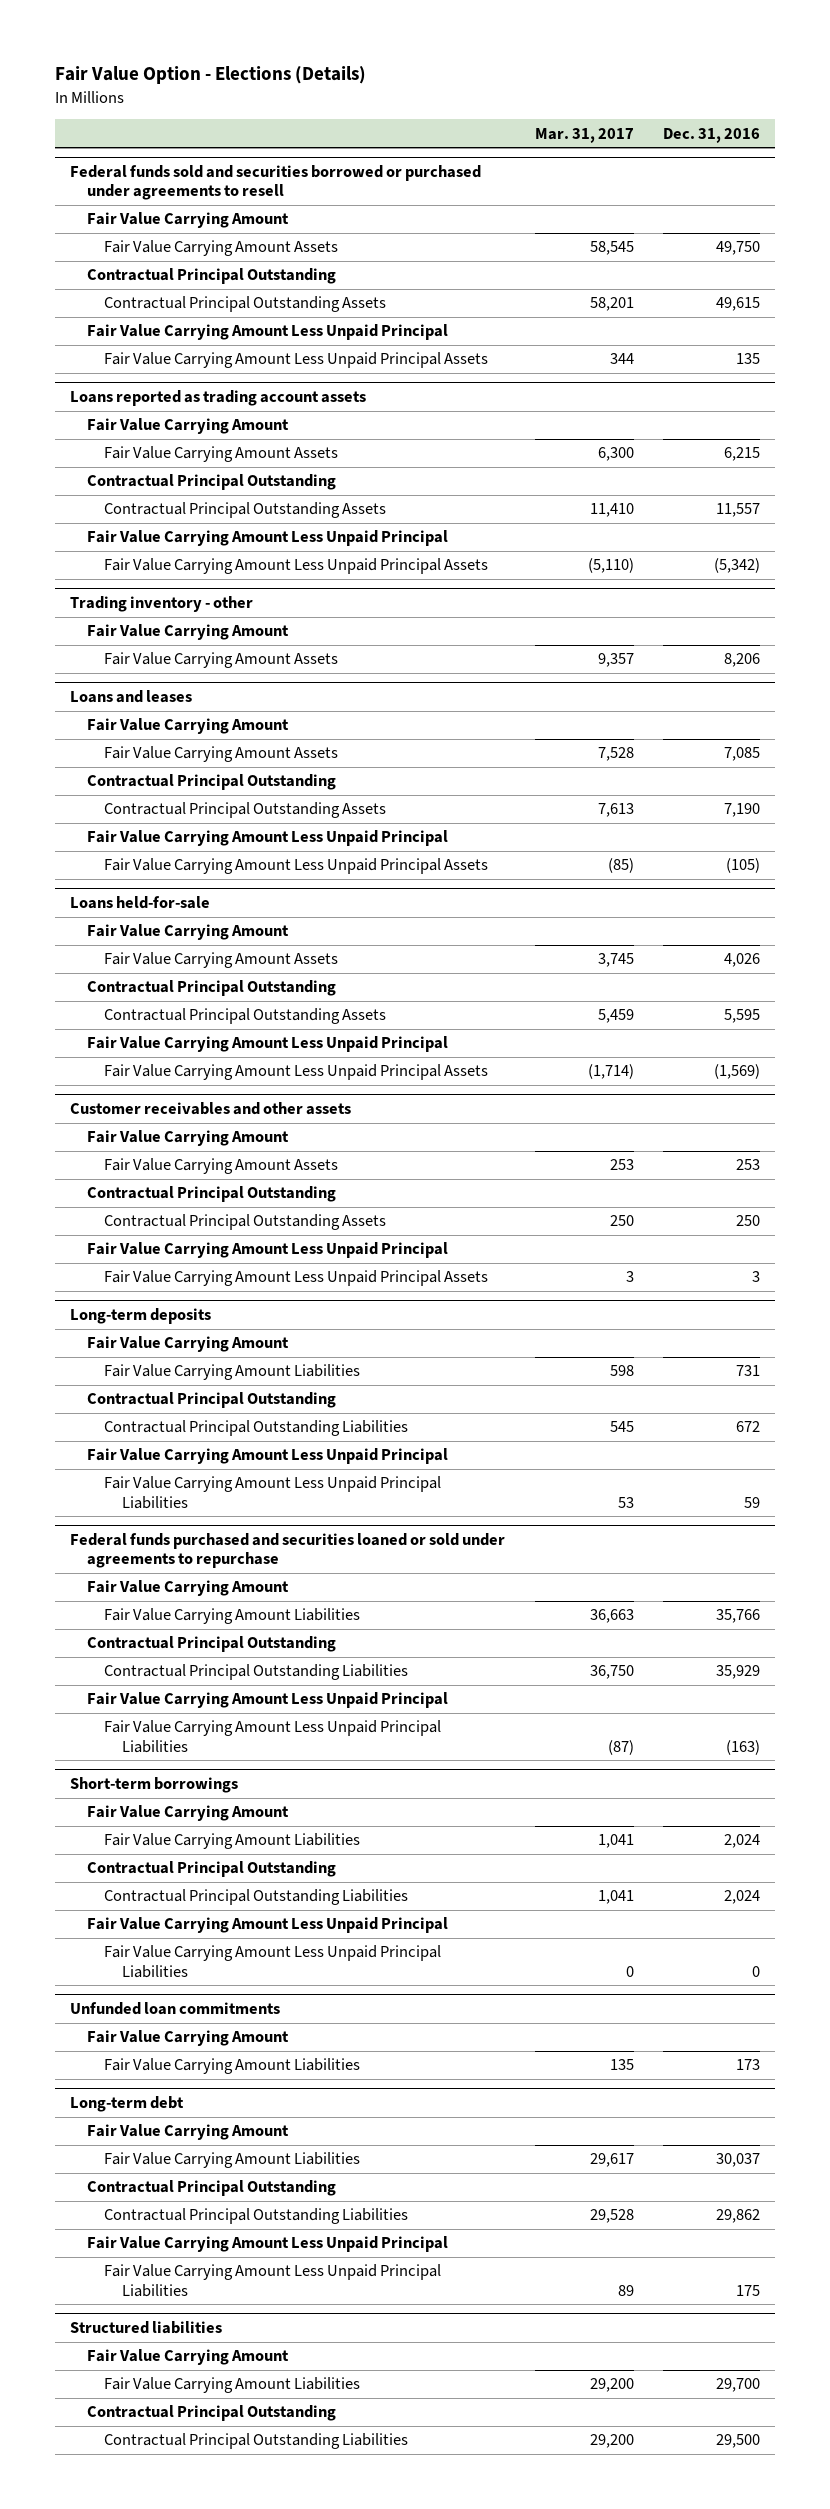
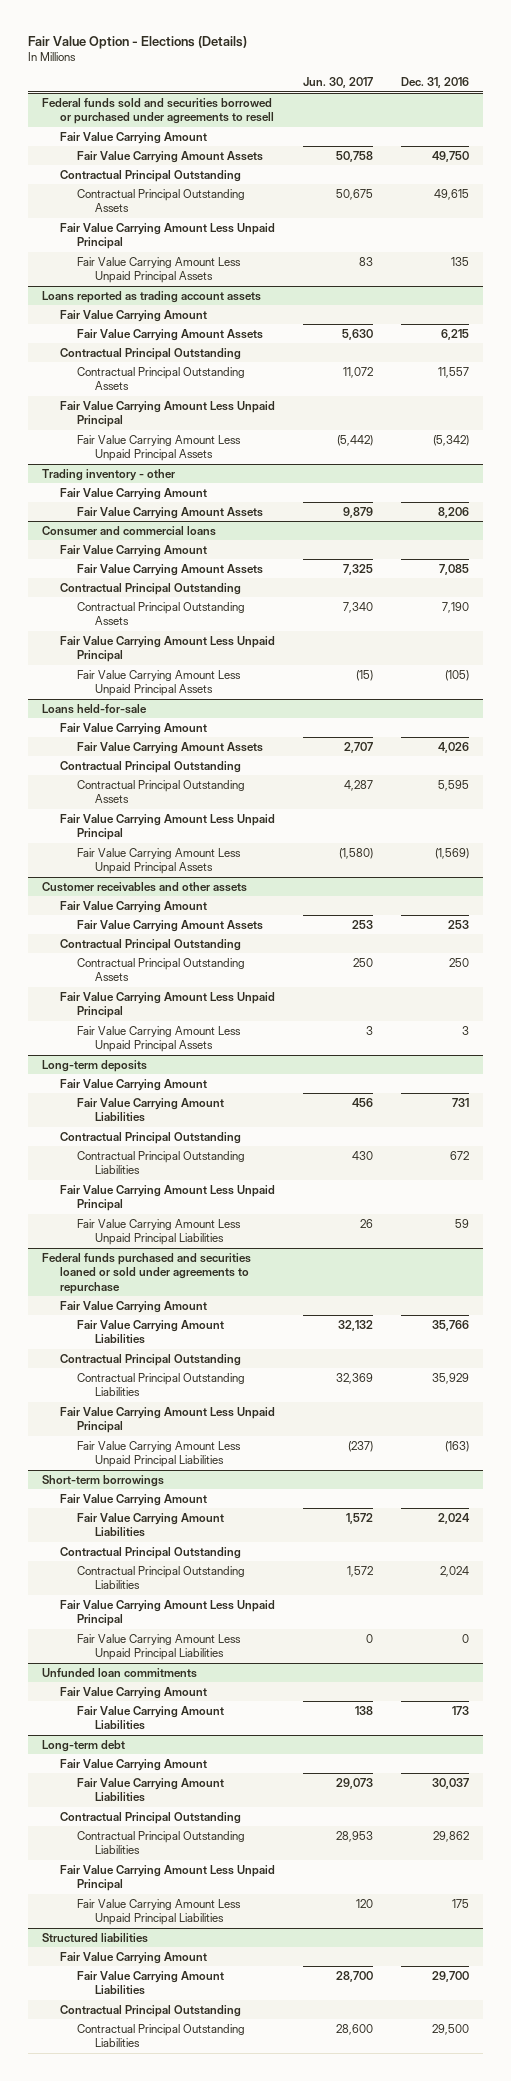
[534,127,634,143] Mar. 31, 2017 -> none
none -> [303,77,374,89] Jun. 30, 2017
[69,690,192,704] Loans and leases -> [42,525,217,536] Consumer and commercial loans

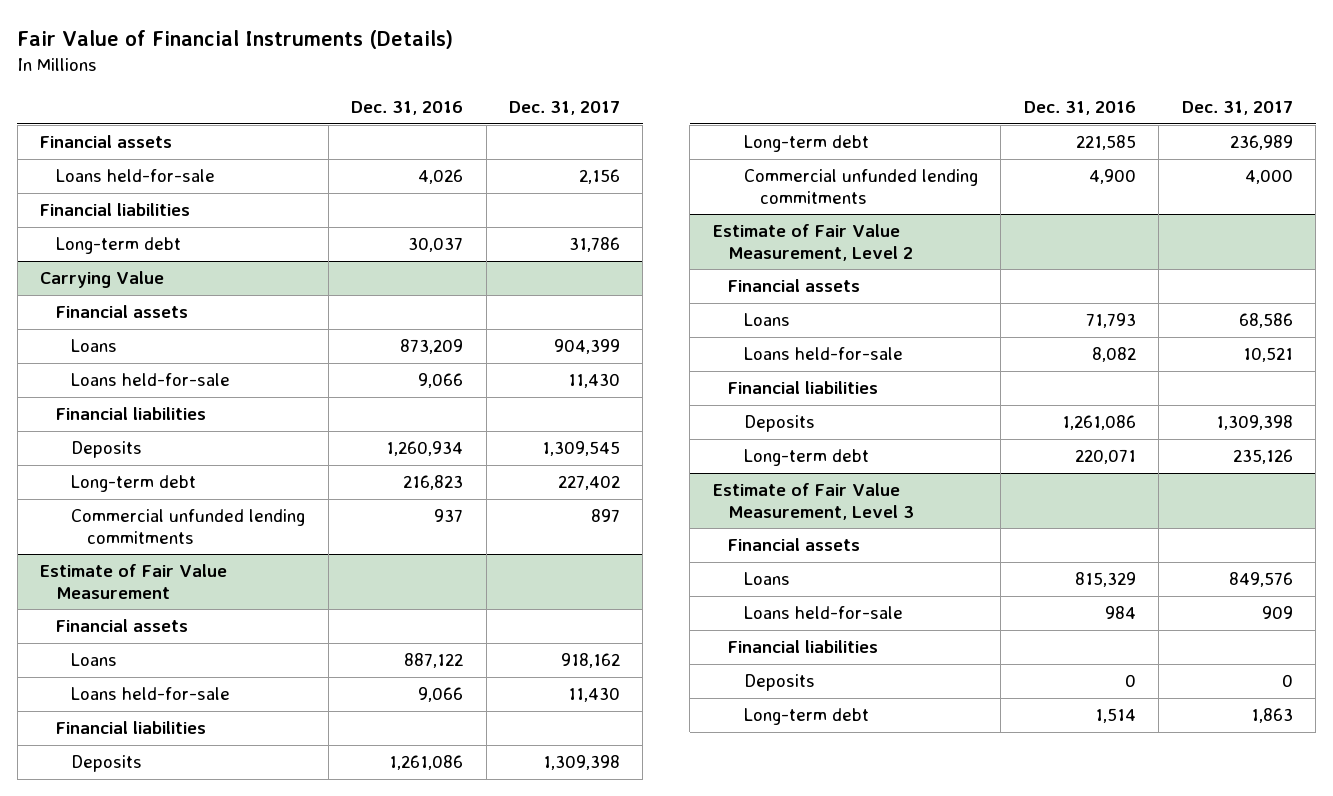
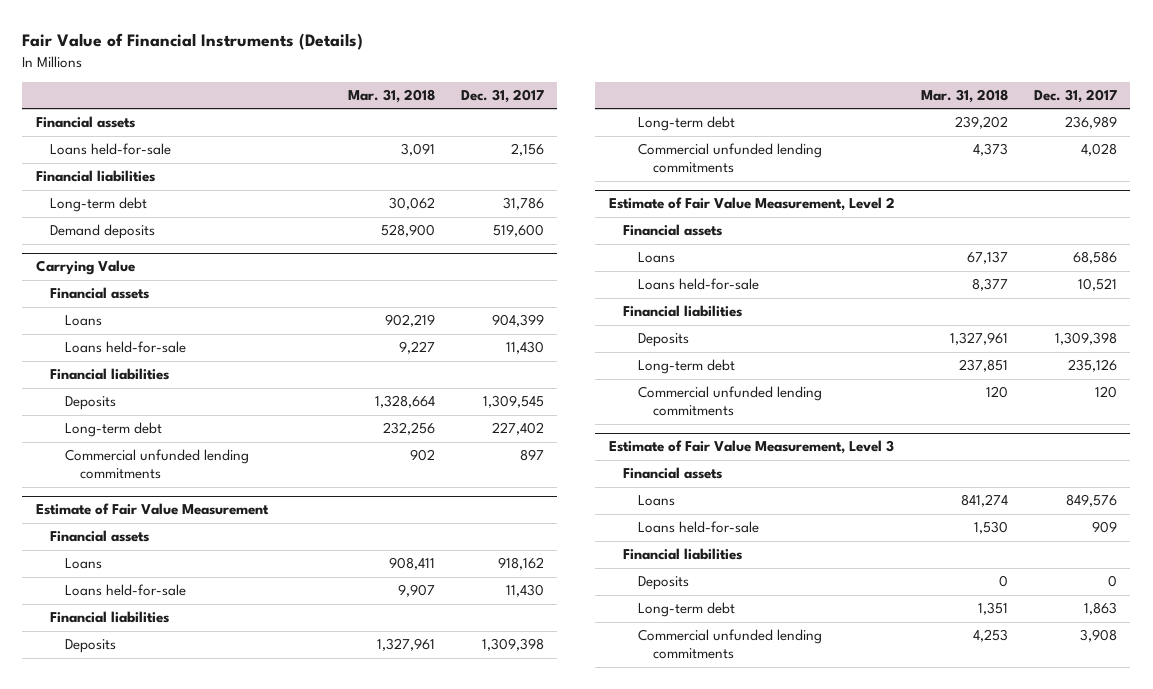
[351,101,464,116] Dec. 31, 2016 -> none
none -> [347,89,435,104] Mar. 31, 2018
none -> [50,224,156,240] Demand deposits
[1244,169,1293,185] 4,000 -> [1081,143,1118,157] 4,028
none -> [637,386,822,417] Commercial unfunded lending commitments
none -> [637,629,822,660] Commercial unfunded lending commitments

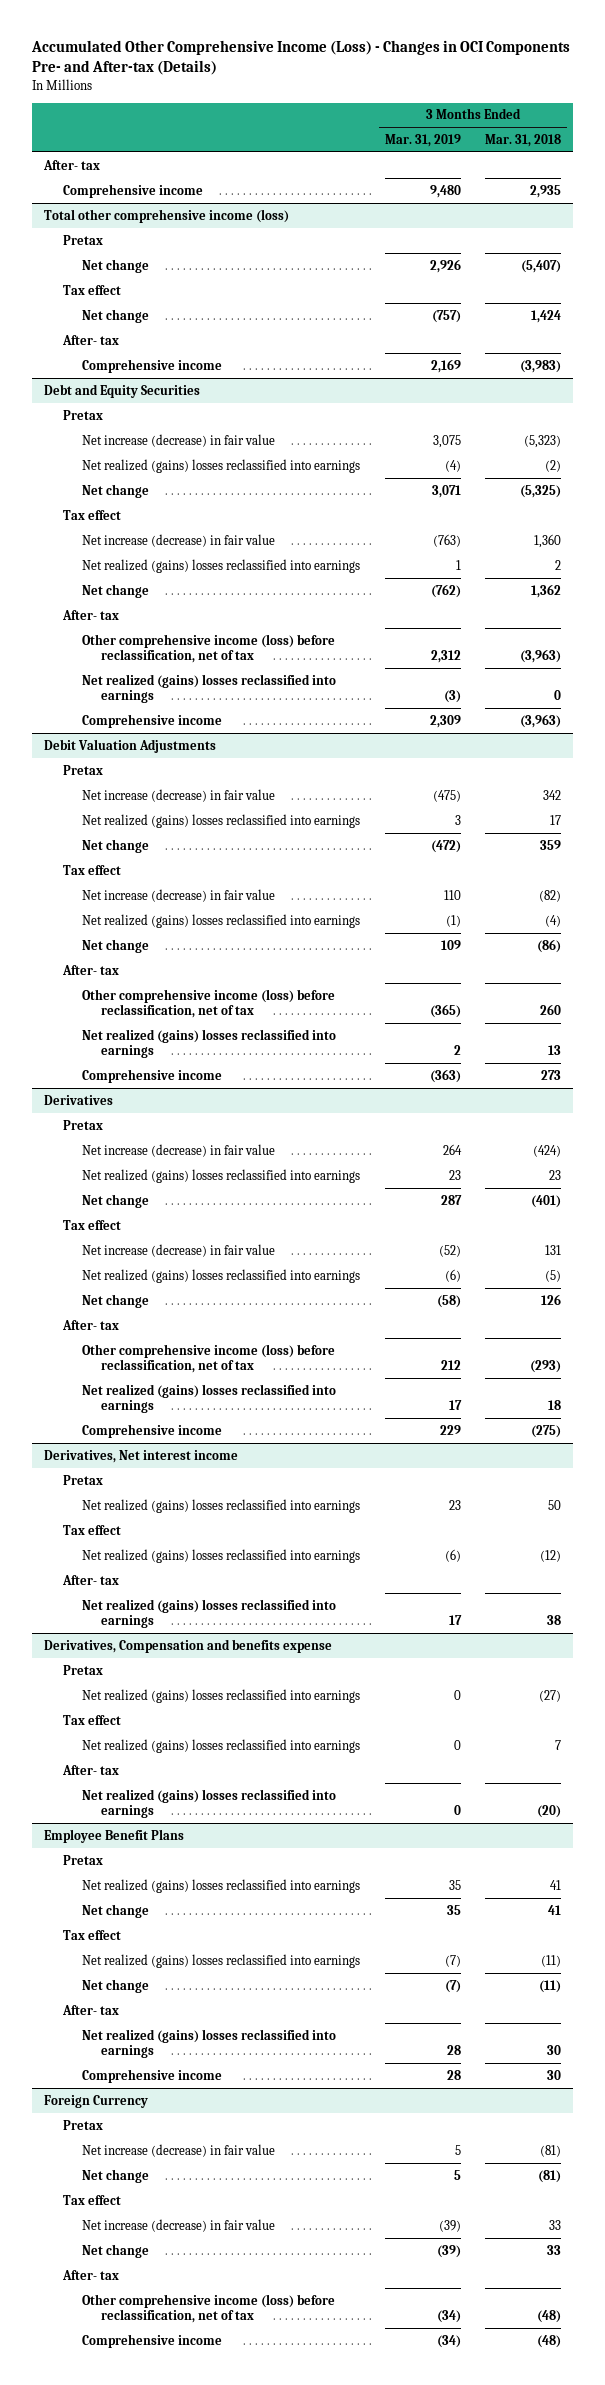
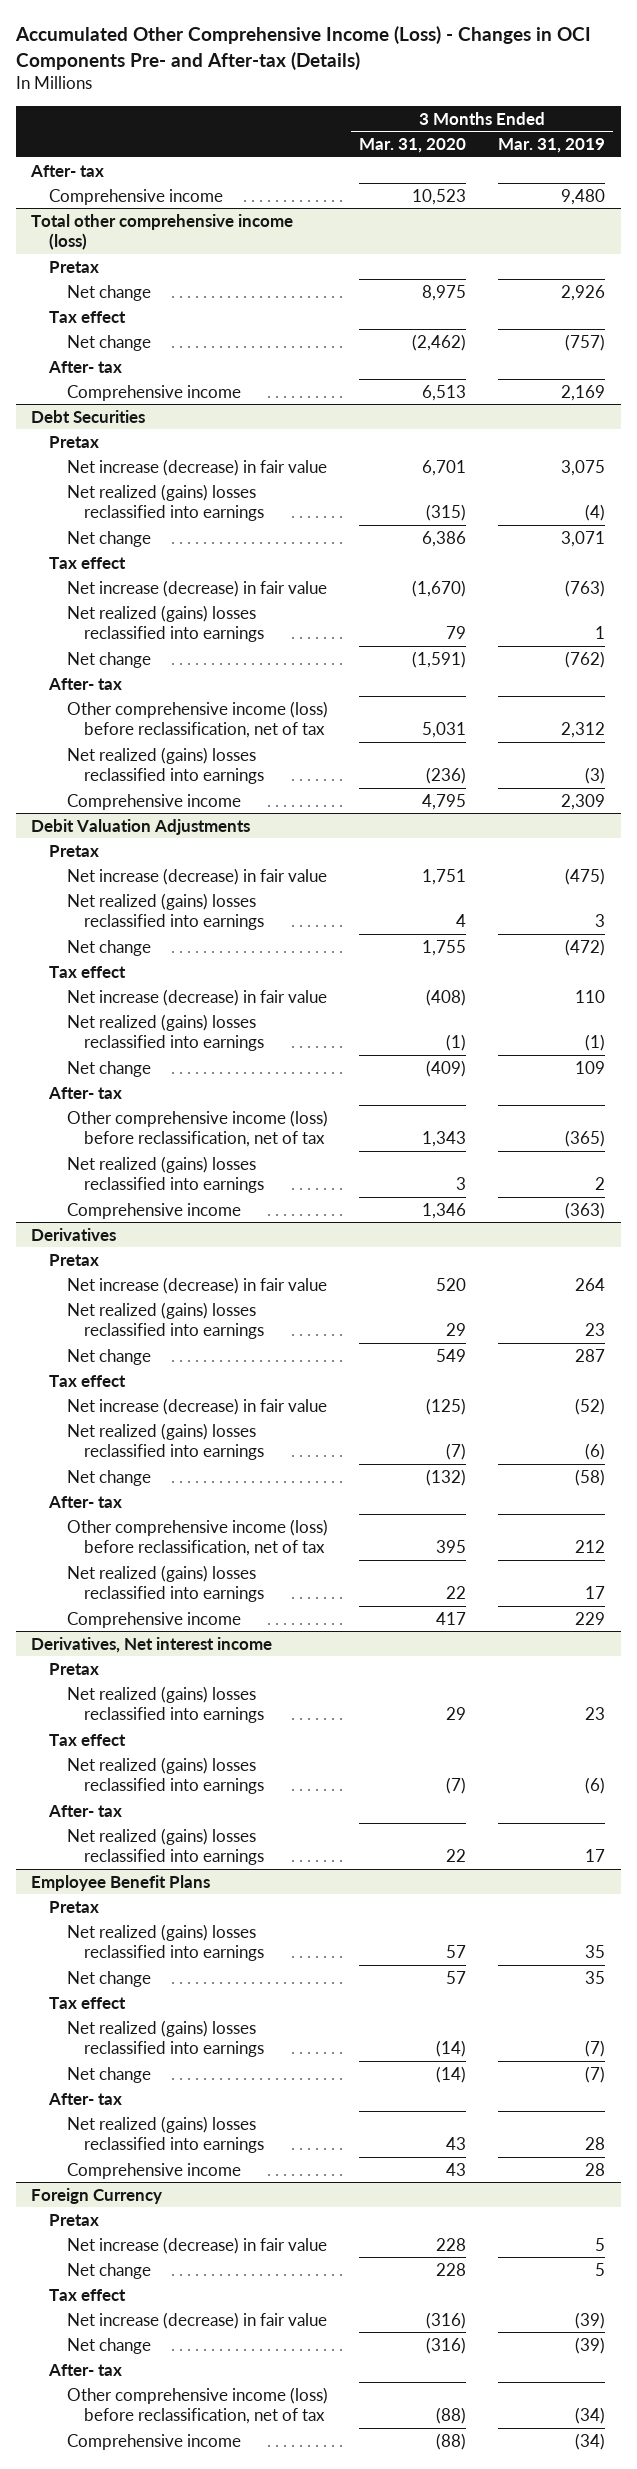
[485,133,562,147] Mar. 31, 2018 -> none
none -> [359,137,467,153] Mar. 31, 2020
[44,383,201,398] Debt and Equity Securities -> [31,409,146,423] Debt Securities
[44,1638,333,1653] Derivatives, Compensation and benefits expense -> none
[63,1664,104,1675] Pretax -> none
[82,1688,361,1703] Net realized (gains) losses reclassified into earnings -> none
[63,1714,122,1725] Tax effect -> none
[82,1738,361,1753] Net realized (gains) losses reclassified into earnings -> none
[62,1764,120,1775] After- tax -> none
[82,1788,337,1819] Net realized (gains) losses reclassified into earnings -> none

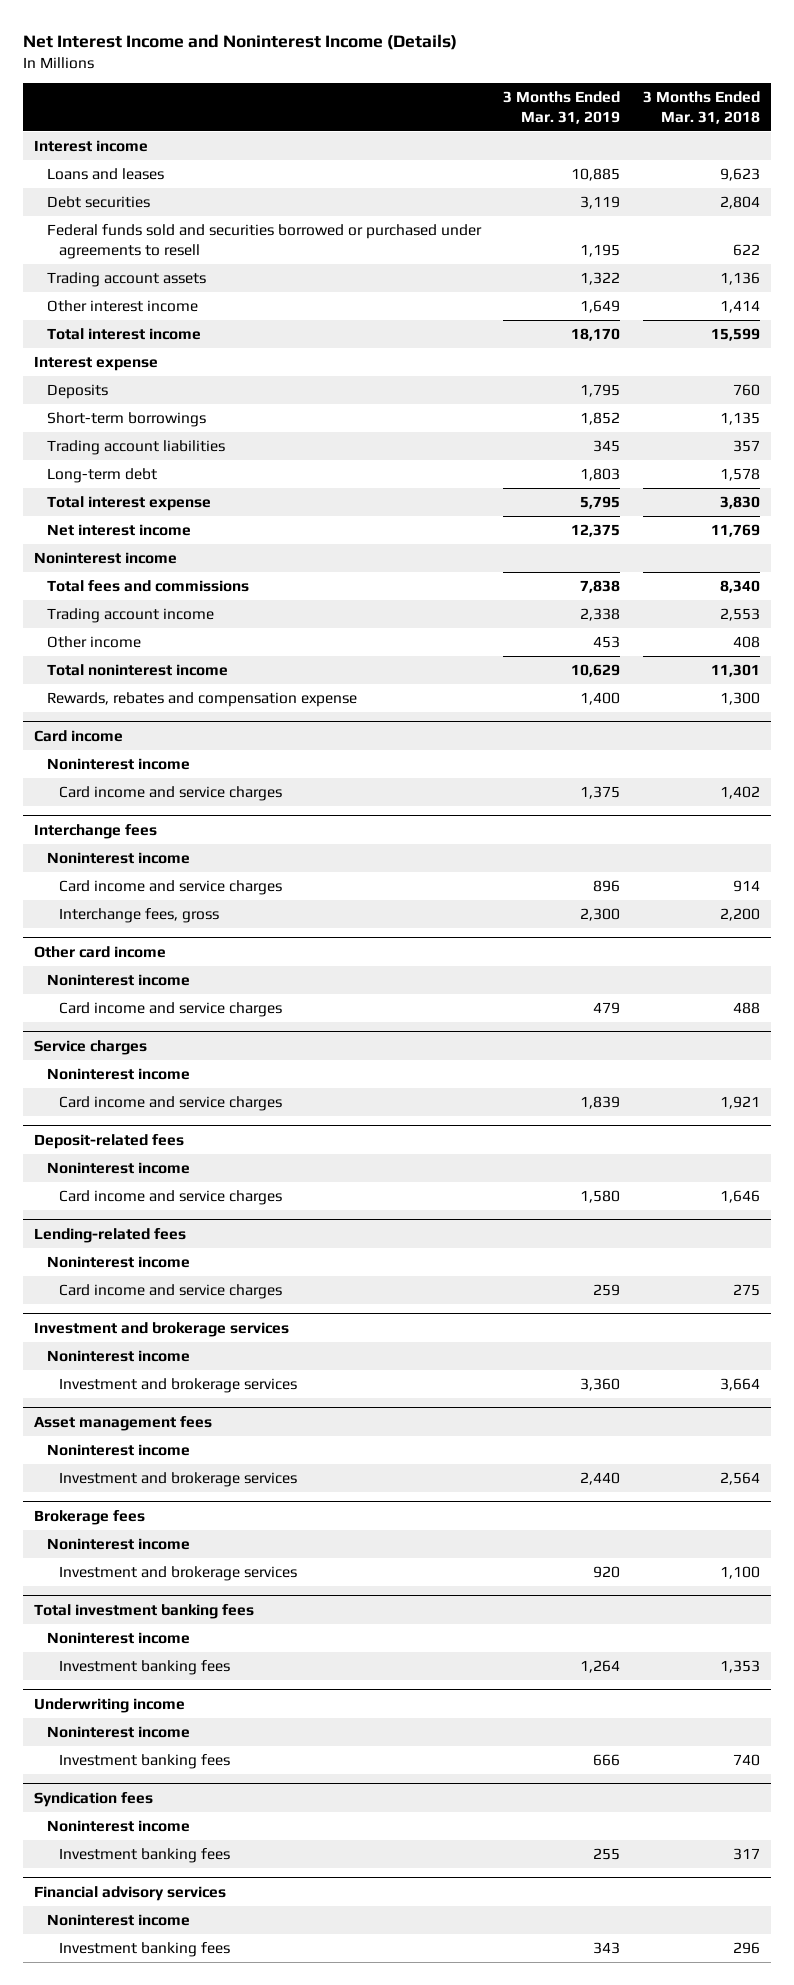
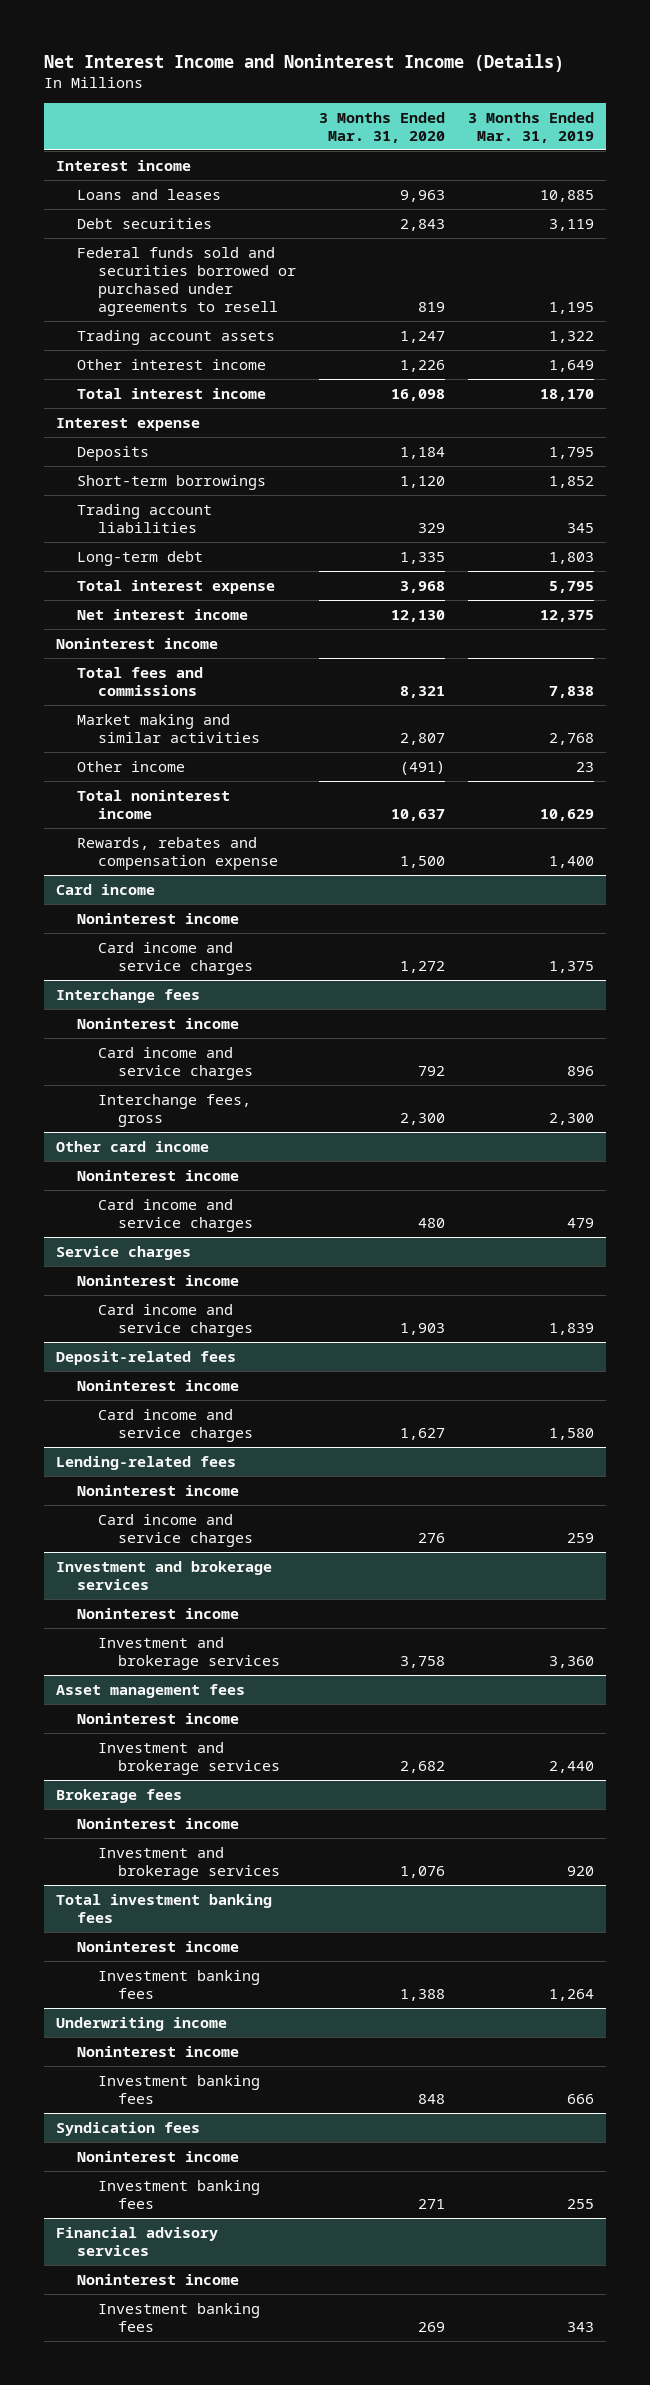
[642,91,760,124] 3 Months Ended Mar. 31, 2018 -> none
none -> [318,111,445,143] 3 Months Ended Mar. 31, 2020
[46,608,214,624] Trading account income -> none
none -> [76,713,260,743] Market making and similar activities
[593,636,621,649] 453 -> [576,761,595,772] 23

